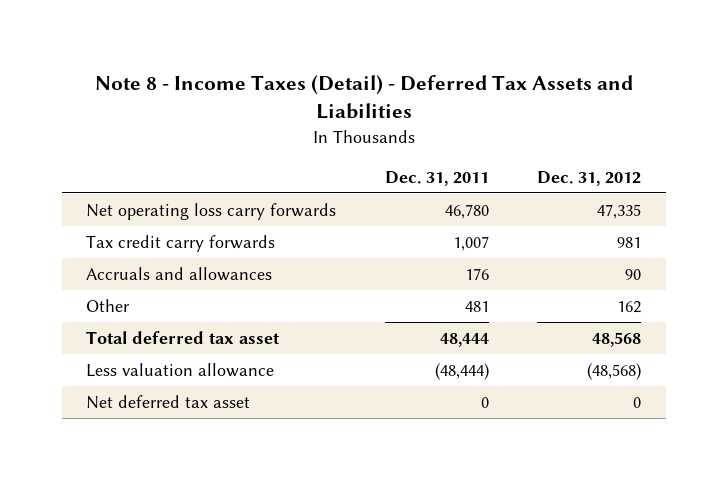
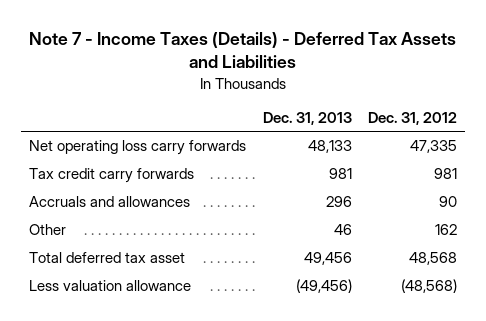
[94,75,633,120] Note 8 - Income Taxes (Detail) - Deferred Tax Assets and Liabilities -> [29,31,457,69] Note 7 - Income Taxes (Details) - Deferred Tax Assets and Liabilities
[384,170,489,186] Dec. 31, 2011 -> none
none -> [262,112,352,126] Dec. 31, 2013
[86,394,251,409] Net deferred tax asset -> none

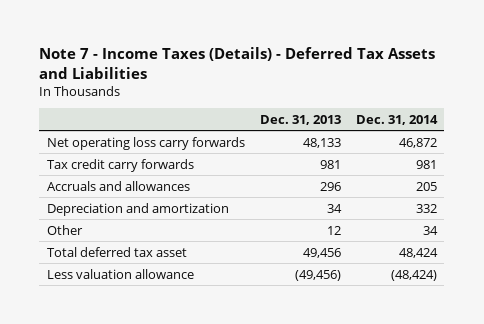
[367,112,457,126] Dec. 31, 2012 -> none
none -> [355,114,438,125] Dec. 31, 2014
none -> [46,202,229,216] Depreciation and amortization
[333,224,352,236] 46 -> [326,225,341,235] 12

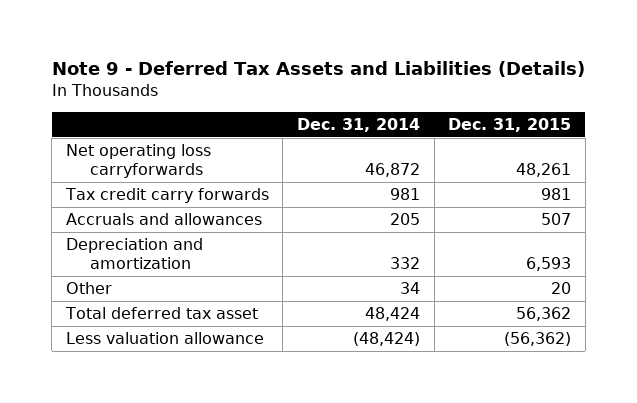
[39,46,436,79] Note 7 - Income Taxes (Details) - Deferred Tax Assets and Liabilities -> [51,61,585,78] Note 9 - Deferred Tax Assets and Liabilities (Details)
[259,114,341,125] Dec. 31, 2013 -> none
none -> [448,117,572,132] Dec. 31, 2015
[46,136,245,150] Net operating loss carry forwards -> [65,144,211,179] Net operating loss carryforwards

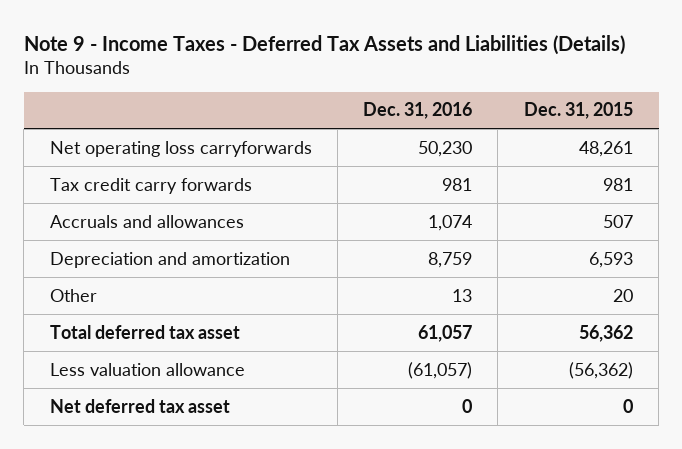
[51,61,585,78] Note 9 - Deferred Tax Assets and Liabilities (Details) -> [23,34,625,55] Note 9 - Income Taxes - Deferred Tax Assets and Liabilities (Details)
[297,117,421,132] Dec. 31, 2014 -> none
none -> [363,102,473,120] Dec. 31, 2016
none -> [49,398,230,413] Net deferred tax asset

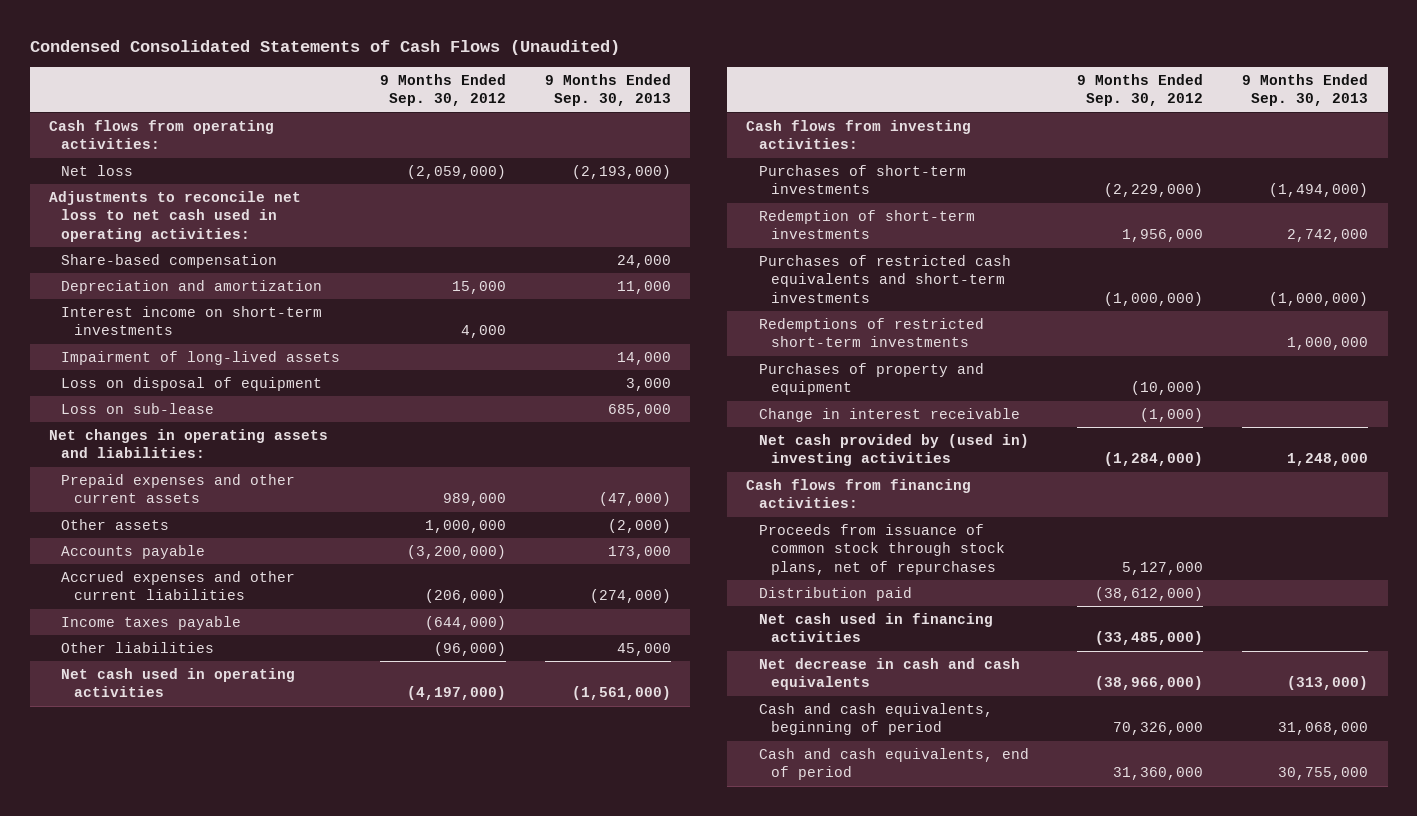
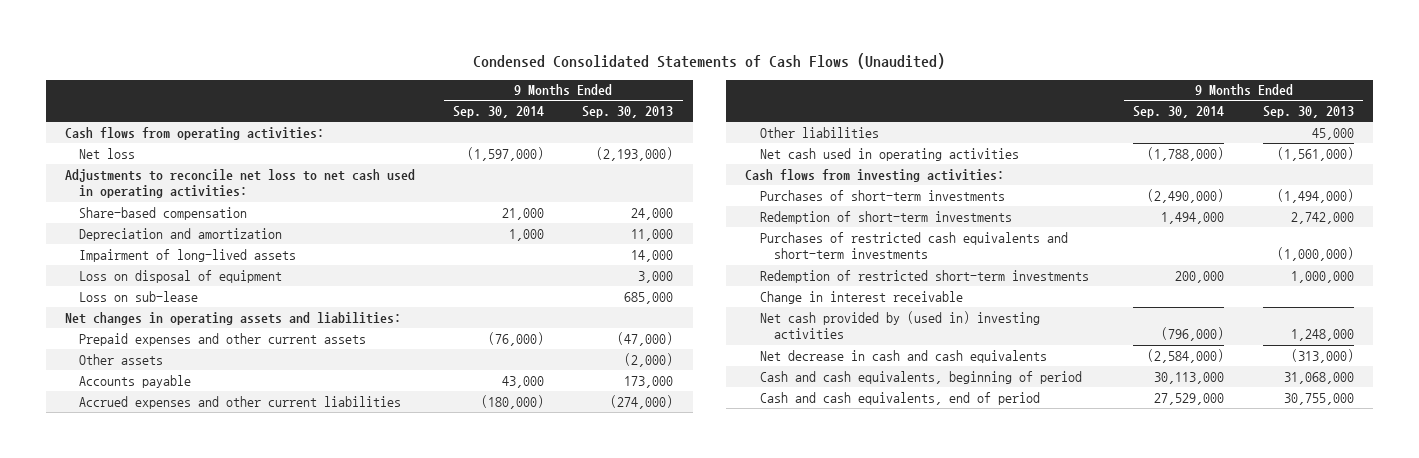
[379,73,506,107] 9 Months Ended Sep. 30, 2012 -> none
none -> [453,106,545,119] Sep. 30, 2014
[61,305,323,336] Interest income on short-term investments -> none
[61,615,242,630] Income taxes payable -> none
[758,362,984,396] Purchases of property and equipment -> none
[758,317,984,348] Redemptions of restricted short-term investments -> [759,269,1089,283] Redemption of restricted short-term investments
[746,478,972,509] Cash flows from financing activities: -> none
[758,523,1005,575] Proceeds from issuance of common stock through stock plans, net of repurchases -> none
[758,586,912,601] Distribution paid -> none
[758,612,993,643] Net cash used in financing activities -> none

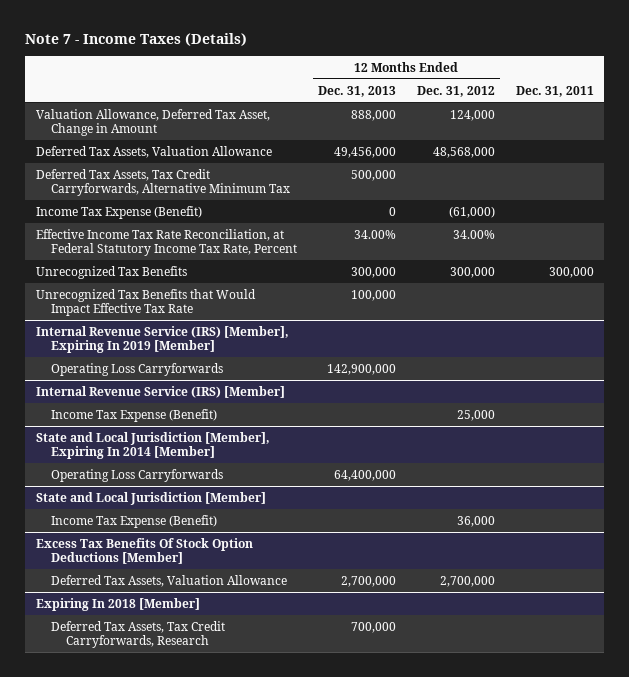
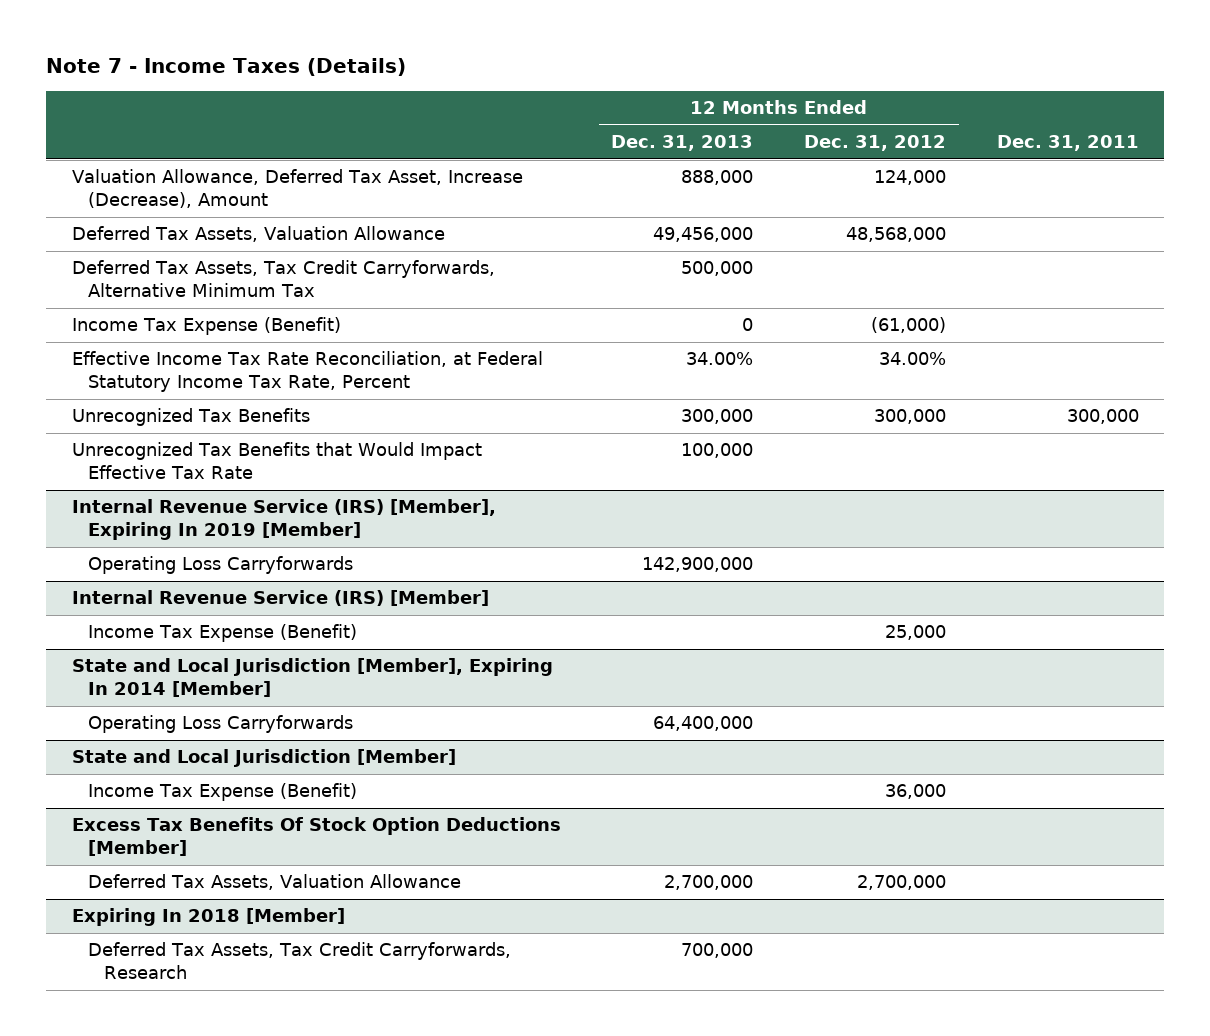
[35,108,270,137] Valuation Allowance, Deferred Tax Asset, Change in Amount -> [71,169,523,208] Valuation Allowance, Deferred Tax Asset, Increase (Decrease), Amount

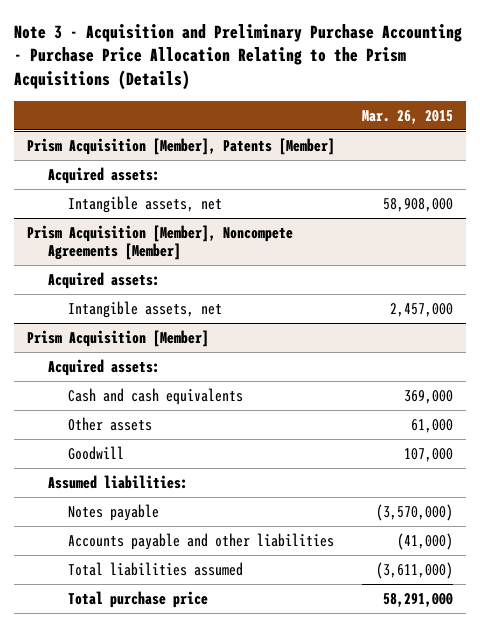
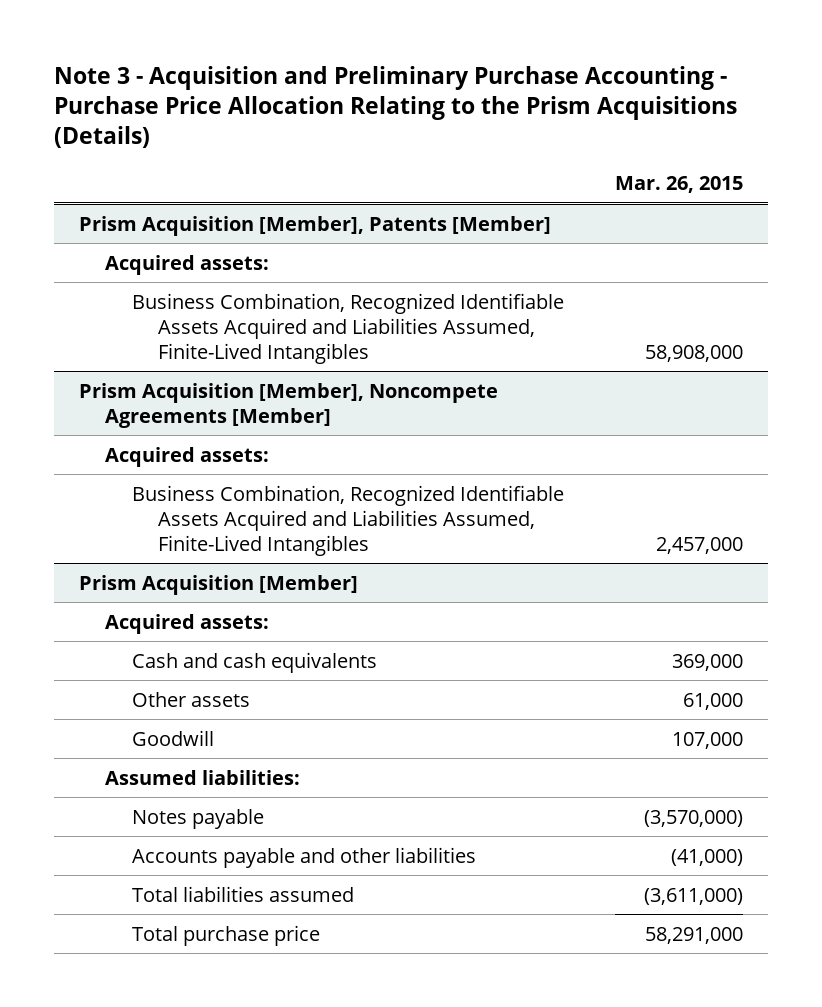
[68,195,223,213] Intangible assets, net -> [131,292,564,364] Business Combination, Recognized Identifiable Assets Acquired and Liabilities Assumed, Finite-Lived Intangibles
[68,300,223,318] Intangible assets, net -> [131,484,564,556] Business Combination, Recognized Identifiable Assets Acquired and Liabilities Assumed, Finite-Lived Intangibles

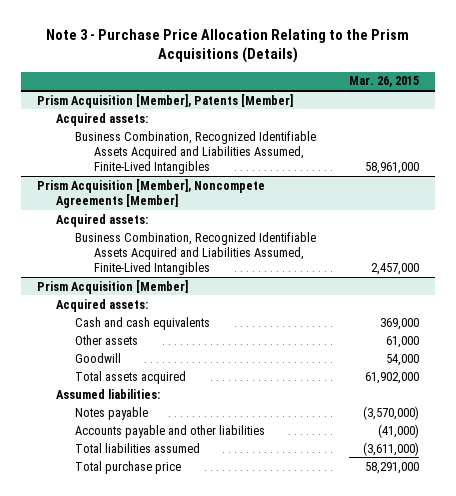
[53,65,737,148] Note 3 - Acquisition and Preliminary Purchase Accounting - Purchase Price Allocation Relating to the Prism Acquisitions (Details) -> [45,29,409,64] Note 3 - Purchase Price Allocation Relating to the Prism Acquisitions (Details)
[644,344,743,362] 58,908,000 -> [364,162,419,175] 58,961,000
[671,731,743,749] 107,000 -> [385,353,419,366] 54,000
none -> [75,370,187,384] Total assets acquired

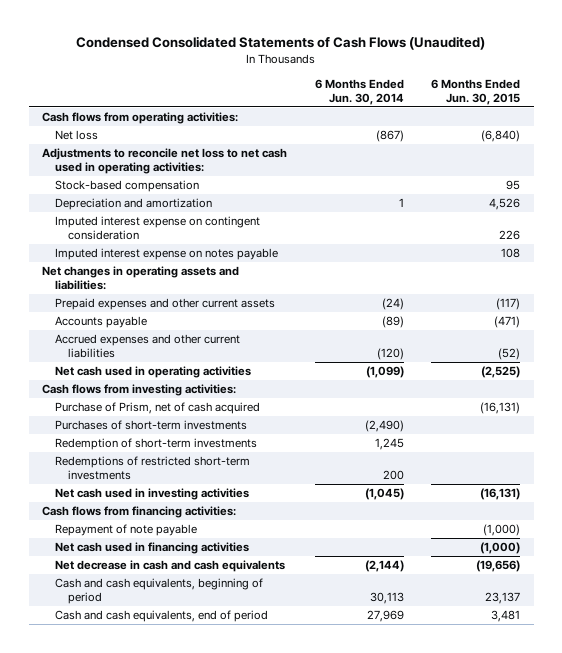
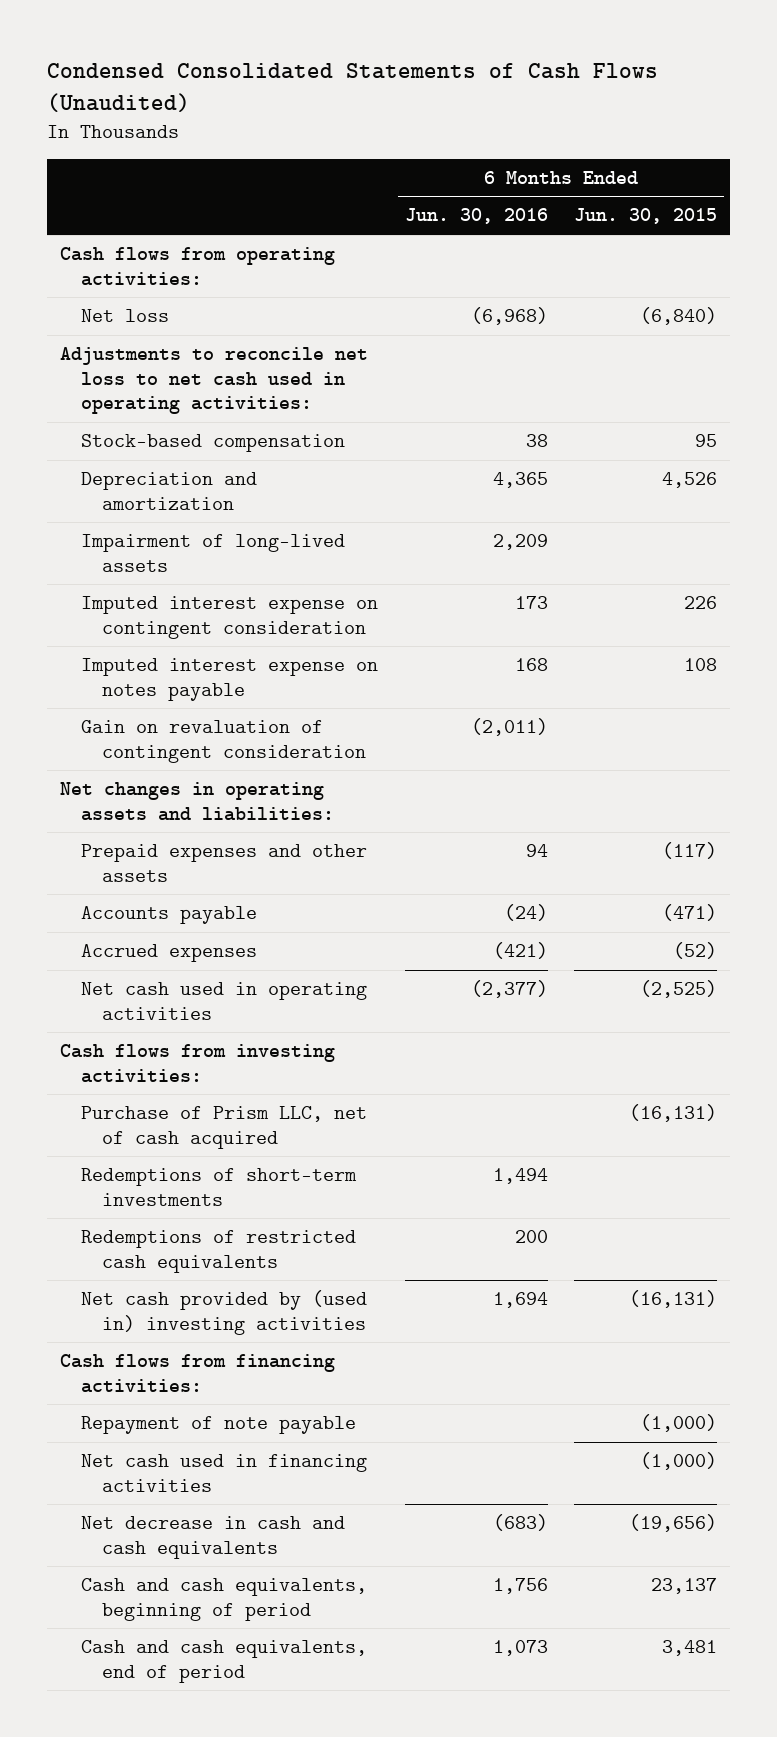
[314,78,404,105] 6 Months Ended Jun. 30, 2014 -> none
none -> [404,208,548,225] Jun. 30, 2016
none -> [80,534,345,572] Impairment of long-lived assets
none -> [80,720,367,763] Gain on revaluation of contingent consideration
[55,298,276,311] Prepaid expenses and other current assets -> [80,844,367,882] Prepaid expenses and other assets
[55,334,241,359] Accrued expenses and other current liabilities -> [80,944,257,963] Accrued expenses
[55,420,248,431] Purchases of short-term investments -> none
[55,456,251,481] Redemptions of restricted short-term investments -> none
[55,402,261,415] Purchase of Prism, net of cash acquired -> [80,1106,367,1149] Purchase of Prism LLC, net of cash acquired
[55,438,258,451] Redemption of short-term investments -> [80,1168,357,1206] Redemptions of short-term investments
none -> [80,1230,356,1273] Redemptions of restricted cash equivalents
[55,488,250,501] Net cash used in investing activities -> [80,1290,367,1335] Net cash provided by (used in) investing activities

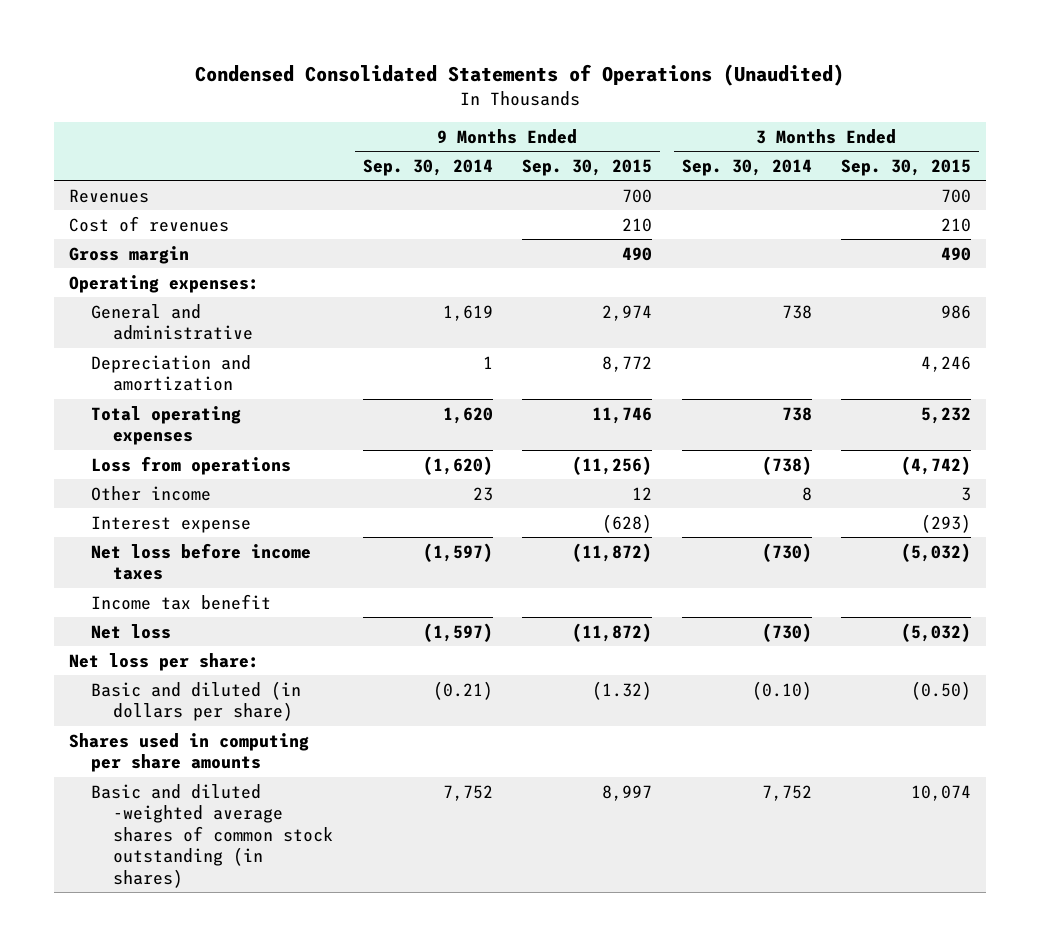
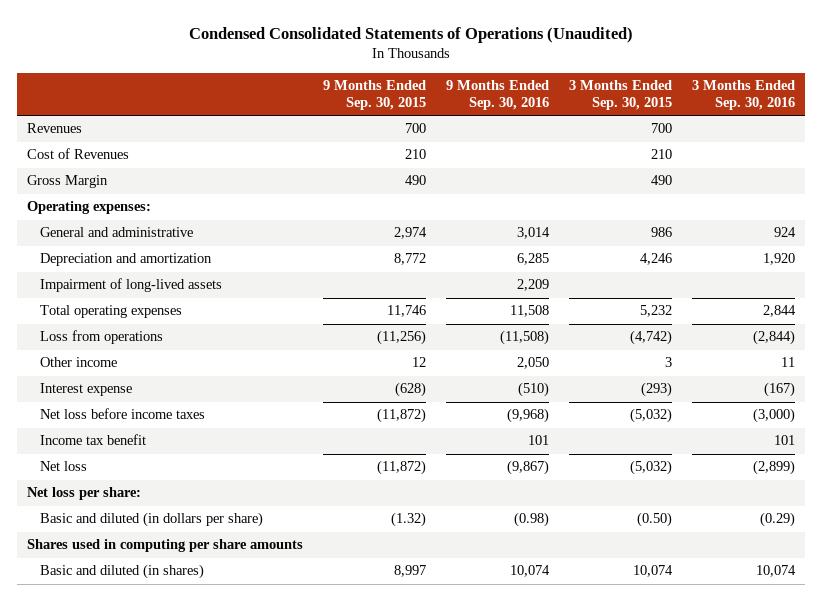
[362,158,493,176] Sep. 30, 2014 -> none
[681,158,812,176] Sep. 30, 2014 -> none
none -> [445,80,549,111] 9 Months Ended Sep. 30, 2016
none -> [691,80,795,111] 3 Months Ended Sep. 30, 2016
[68,215,229,232] Cost of revenues -> [26,148,129,160] Cost of Revenues
[68,245,189,264] Gross margin -> [26,175,108,189] Gross Margin
none -> [40,278,223,293] Impairment of long-lived assets
[91,783,334,888] Basic and diluted -weighted average shares of common stock outstanding (in shares) -> [40,564,205,580] Basic and diluted (in shares)

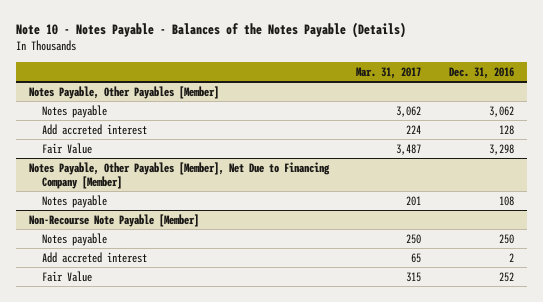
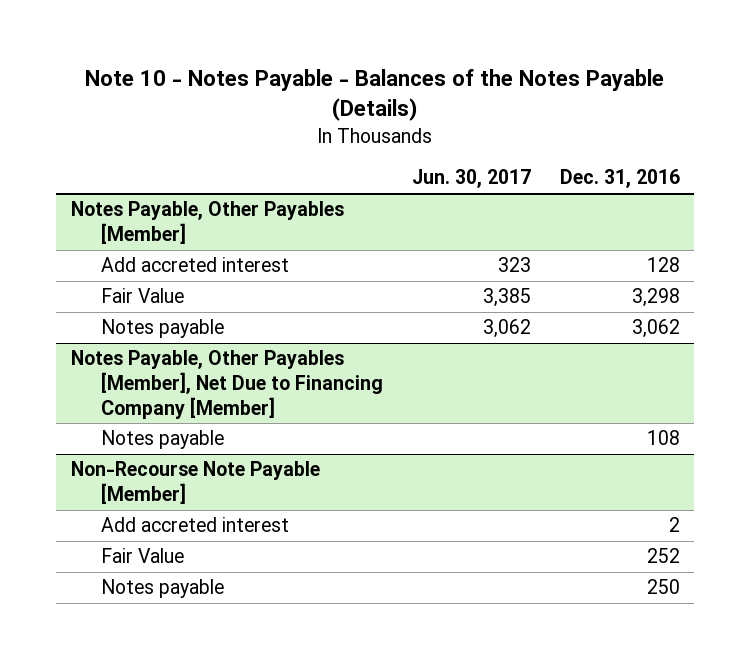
[356,66,422,79] Mar. 31, 2017 -> none
none -> [411,169,531,189] Jun. 30, 2017
[42,104,108,118] Notes payable -> [101,319,225,339] Notes payable
[42,232,108,246] Notes payable -> [101,579,225,599] Notes payable

